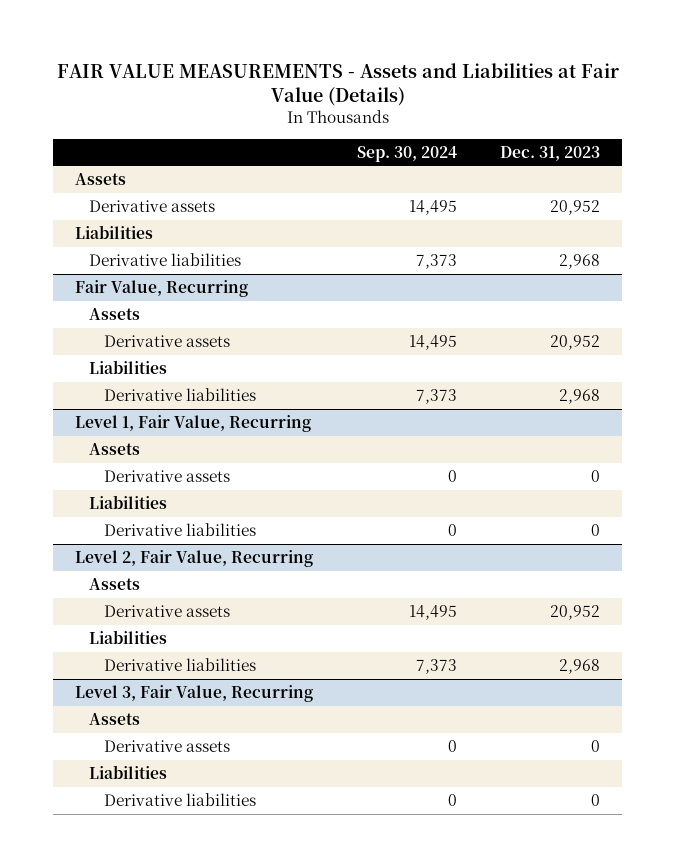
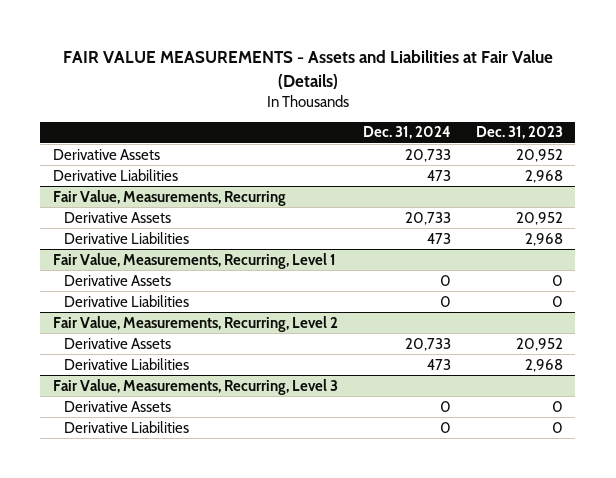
[356,145,457,162] Sep. 30, 2024 -> none
none -> [362,126,451,140] Dec. 31, 2024
[75,173,127,186] Assets -> none
[75,225,154,240] Liabilities -> none
[89,308,141,321] Assets -> none
[89,360,168,375] Liabilities -> none
[89,443,141,456] Assets -> none
[89,495,168,510] Liabilities -> none
[89,578,141,591] Assets -> none
[89,630,168,645] Liabilities -> none
[89,713,141,726] Assets -> none
[89,765,168,780] Liabilities -> none
[89,200,216,213] Derivative assets -> [52,148,160,160] Derivative Assets
[89,253,242,267] Derivative liabilities -> [52,168,178,181] Derivative Liabilities
[75,280,249,298] Fair Value, Recurring -> [52,189,286,206] Fair Value, Measurements, Recurring
[103,335,230,348] Derivative assets -> [64,211,172,223] Derivative Assets
[103,388,256,402] Derivative liabilities -> [64,231,190,244] Derivative Liabilities
[75,415,312,433] Level 1, Fair Value, Recurring -> [52,252,336,269] Fair Value, Measurements, Recurring, Level 1
[103,470,230,483] Derivative assets -> [64,274,172,286] Derivative Assets
[103,523,256,537] Derivative liabilities -> [64,294,190,307] Derivative Liabilities
[75,550,314,568] Level 2, Fair Value, Recurring -> [52,315,338,332] Fair Value, Measurements, Recurring, Level 2
[103,605,230,618] Derivative assets -> [64,337,172,349] Derivative Assets
[103,658,256,672] Derivative liabilities -> [64,357,190,370] Derivative Liabilities
[75,685,314,703] Level 3, Fair Value, Recurring -> [52,378,338,395] Fair Value, Measurements, Recurring, Level 3
[103,740,230,753] Derivative assets -> [64,400,172,412] Derivative Assets
[103,793,256,807] Derivative liabilities -> [64,420,190,433] Derivative Liabilities

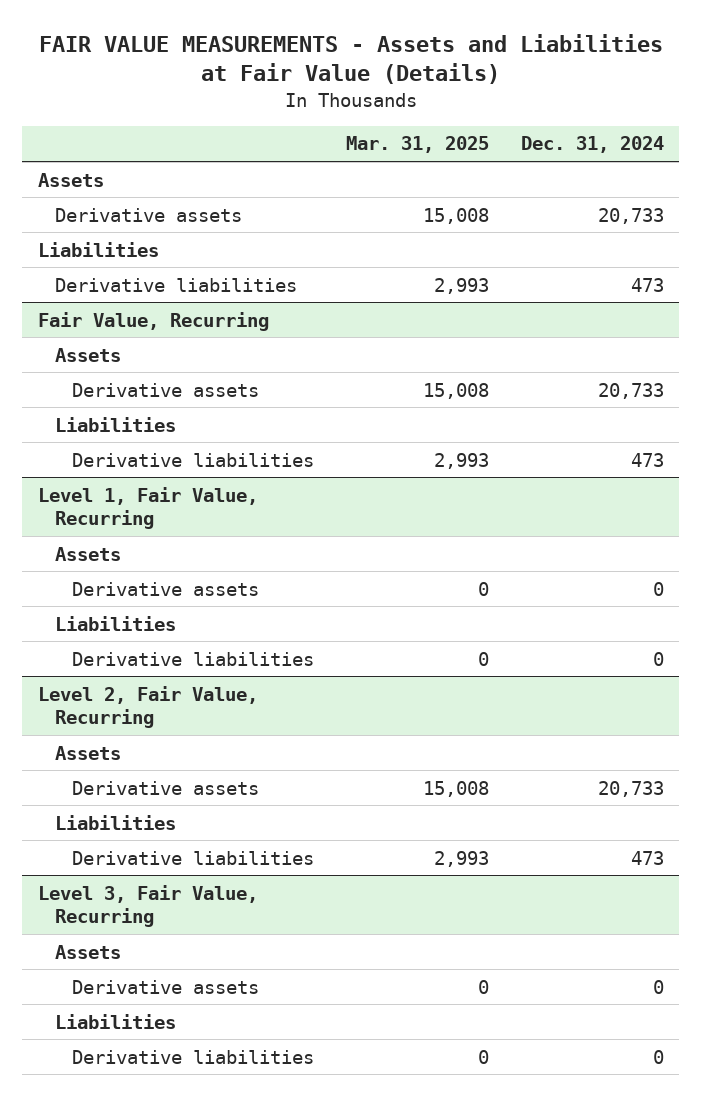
[475,126,563,140] Dec. 31, 2023 -> none
none -> [345,136,489,154] Mar. 31, 2025
none -> [38,172,105,187] Assets
[52,148,160,160] Derivative Assets -> [55,207,243,222] Derivative assets
none -> [38,241,160,257] Liabilities
[52,168,178,181] Derivative Liabilities -> [55,277,298,292] Derivative liabilities
[52,189,286,206] Fair Value, Measurements, Recurring -> [38,311,270,331] Fair Value, Recurring
none -> [55,347,122,362] Assets
[64,211,172,223] Derivative Assets -> [72,382,260,397] Derivative assets
none -> [55,416,177,432] Liabilities
[64,231,190,244] Derivative Liabilities -> [72,452,315,467] Derivative liabilities
[52,252,336,269] Fair Value, Measurements, Recurring, Level 1 -> [38,486,259,530] Level 1, Fair Value, Recurring
none -> [55,546,122,561] Assets
[64,274,172,286] Derivative Assets -> [72,581,260,596] Derivative assets
none -> [55,615,177,631] Liabilities
[64,294,190,307] Derivative Liabilities -> [72,651,315,666] Derivative liabilities
[52,315,338,332] Fair Value, Measurements, Recurring, Level 2 -> [38,685,259,729] Level 2, Fair Value, Recurring
none -> [55,745,122,760] Assets
[64,337,172,349] Derivative Assets -> [72,780,260,795] Derivative assets
none -> [55,814,177,830] Liabilities
[64,357,190,370] Derivative Liabilities -> [72,850,315,865] Derivative liabilities
[52,378,338,395] Fair Value, Measurements, Recurring, Level 3 -> [38,884,259,928] Level 3, Fair Value, Recurring
none -> [55,944,122,959] Assets
[64,400,172,412] Derivative Assets -> [72,979,260,994] Derivative assets
none -> [55,1013,177,1029] Liabilities
[64,420,190,433] Derivative Liabilities -> [72,1049,315,1064] Derivative liabilities

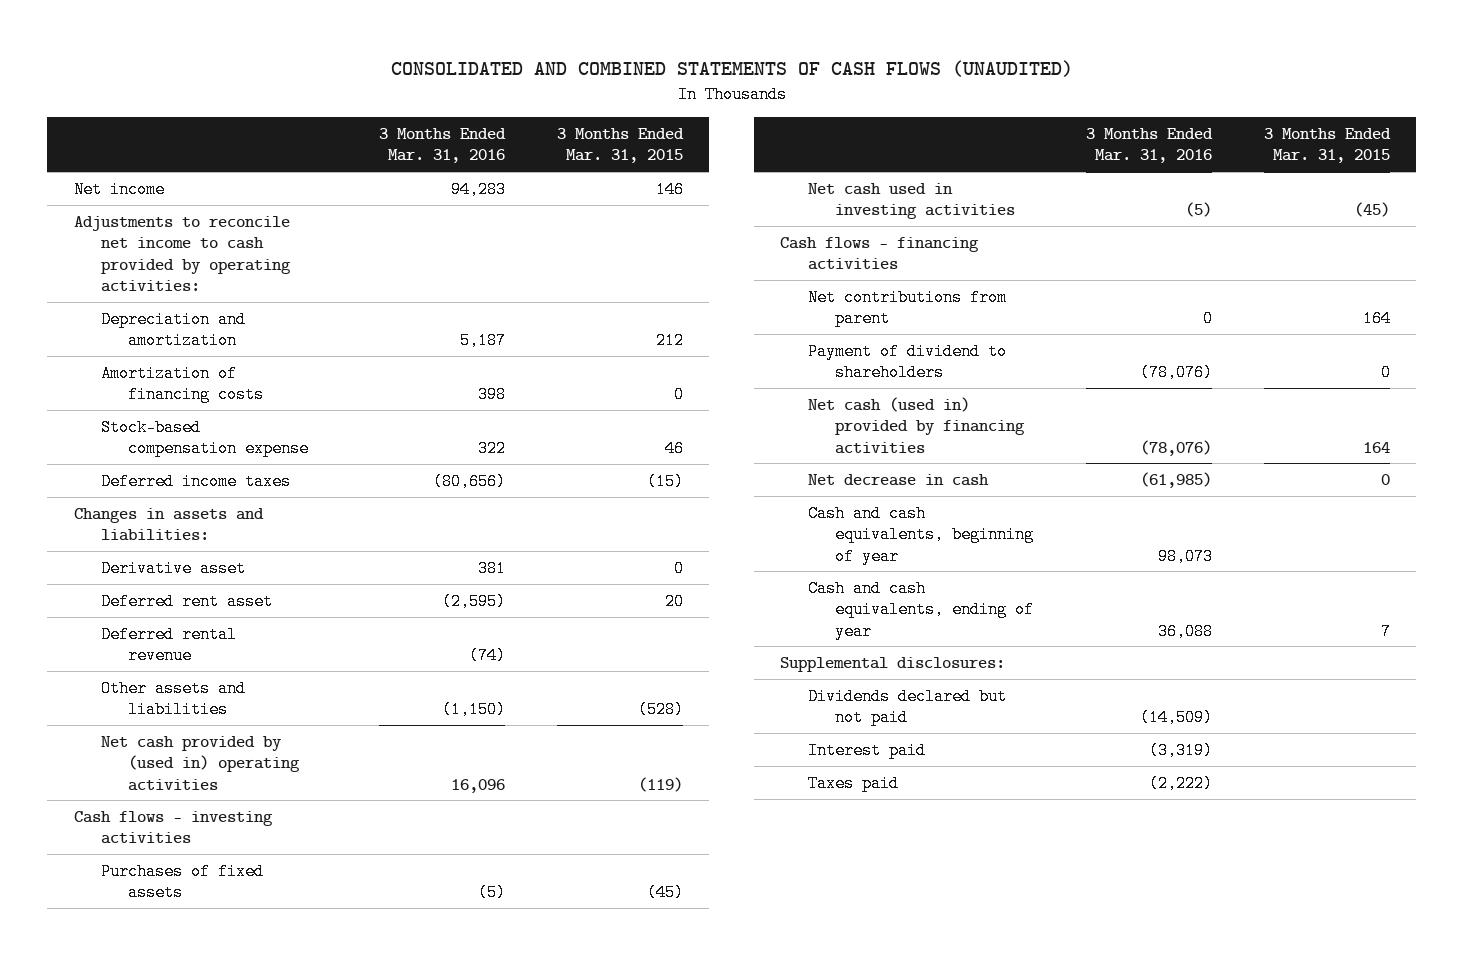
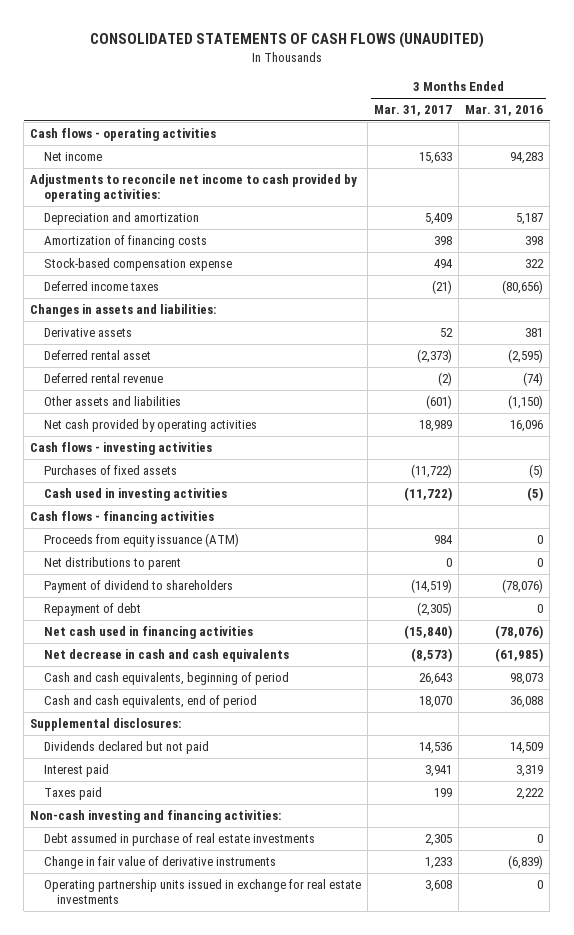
[390,60,1073,78] CONSOLIDATED AND COMBINED STATEMENTS OF CASH FLOWS (UNAUDITED) -> [89,32,484,49] CONSOLIDATED STATEMENTS OF CASH FLOWS (UNAUDITED)
[557,127,685,164] 3 Months Ended Mar. 31, 2015 -> none
none -> [373,105,452,117] Mar. 31, 2017
none -> [30,128,217,142] Cash flows - operating activities
[100,559,246,577] Derivative asset -> [43,328,132,338] Derivative assets
[100,592,273,610] Deferred rent asset -> [43,350,151,361] Deferred rental asset
[100,735,301,791] Net cash provided by (used in) operating activities -> [43,419,257,433] Net cash provided by operating activities
[807,182,1015,220] Net cash used in investing activities -> [43,488,227,502] Cash used in investing activities
[807,288,1007,328] Net contributions from parent -> none
none -> [43,533,239,548] Proceeds from equity issuance (ATM)
none -> [43,557,181,571] Net distributions to parent
none -> [43,603,141,617] Repayment of debt
[807,396,1025,454] Net cash (used in) provided by financing activities -> [43,626,253,640] Net cash used in financing activities
[807,473,989,486] Net decrease in cash -> [43,649,289,663] Net decrease in cash and cash equivalents
[807,504,1034,565] Cash and cash equivalents, beginning of year -> [43,672,289,686] Cash and cash equivalents, beginning of period
[807,579,1034,640] Cash and cash equivalents, ending of year -> [43,695,257,709] Cash and cash equivalents, end of period
[1139,709,1213,727] (14,509) -> [510,742,544,755] 14,509
[1148,741,1213,759] (3,319) -> [516,765,544,778] 3,319
[1148,774,1213,792] (2,222) -> [516,788,545,801] 2,222
none -> [30,810,282,824] Non-cash investing and financing activities:
none -> [43,833,315,847] Debt assumed in purchase of real estate investments
none -> [43,856,276,870] Change in fair value of derivative instruments
none -> [43,879,361,905] Operating partnership units issued in exchange for real estate investments

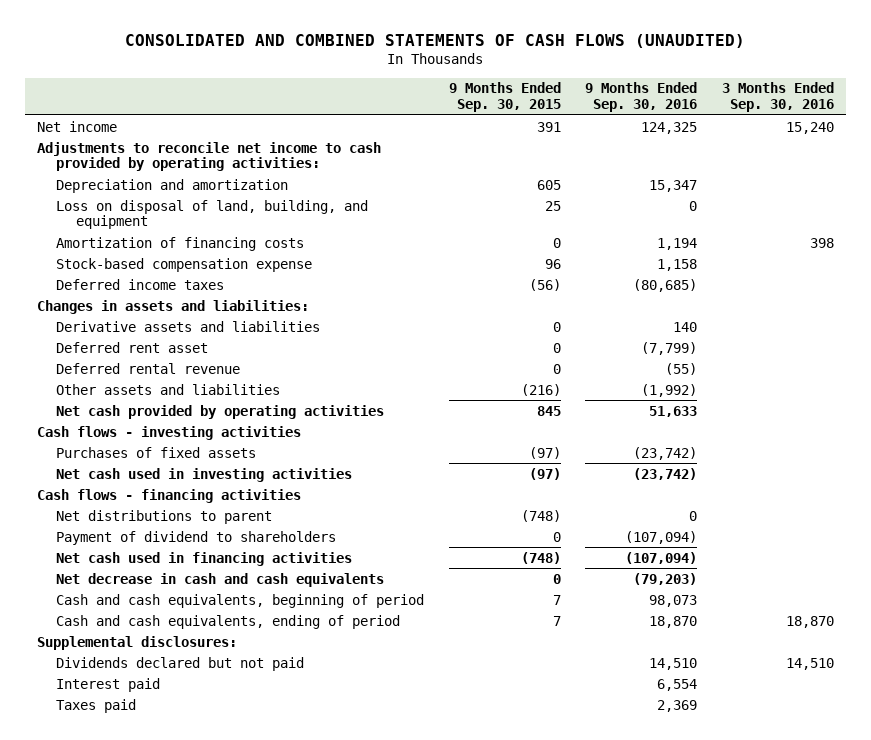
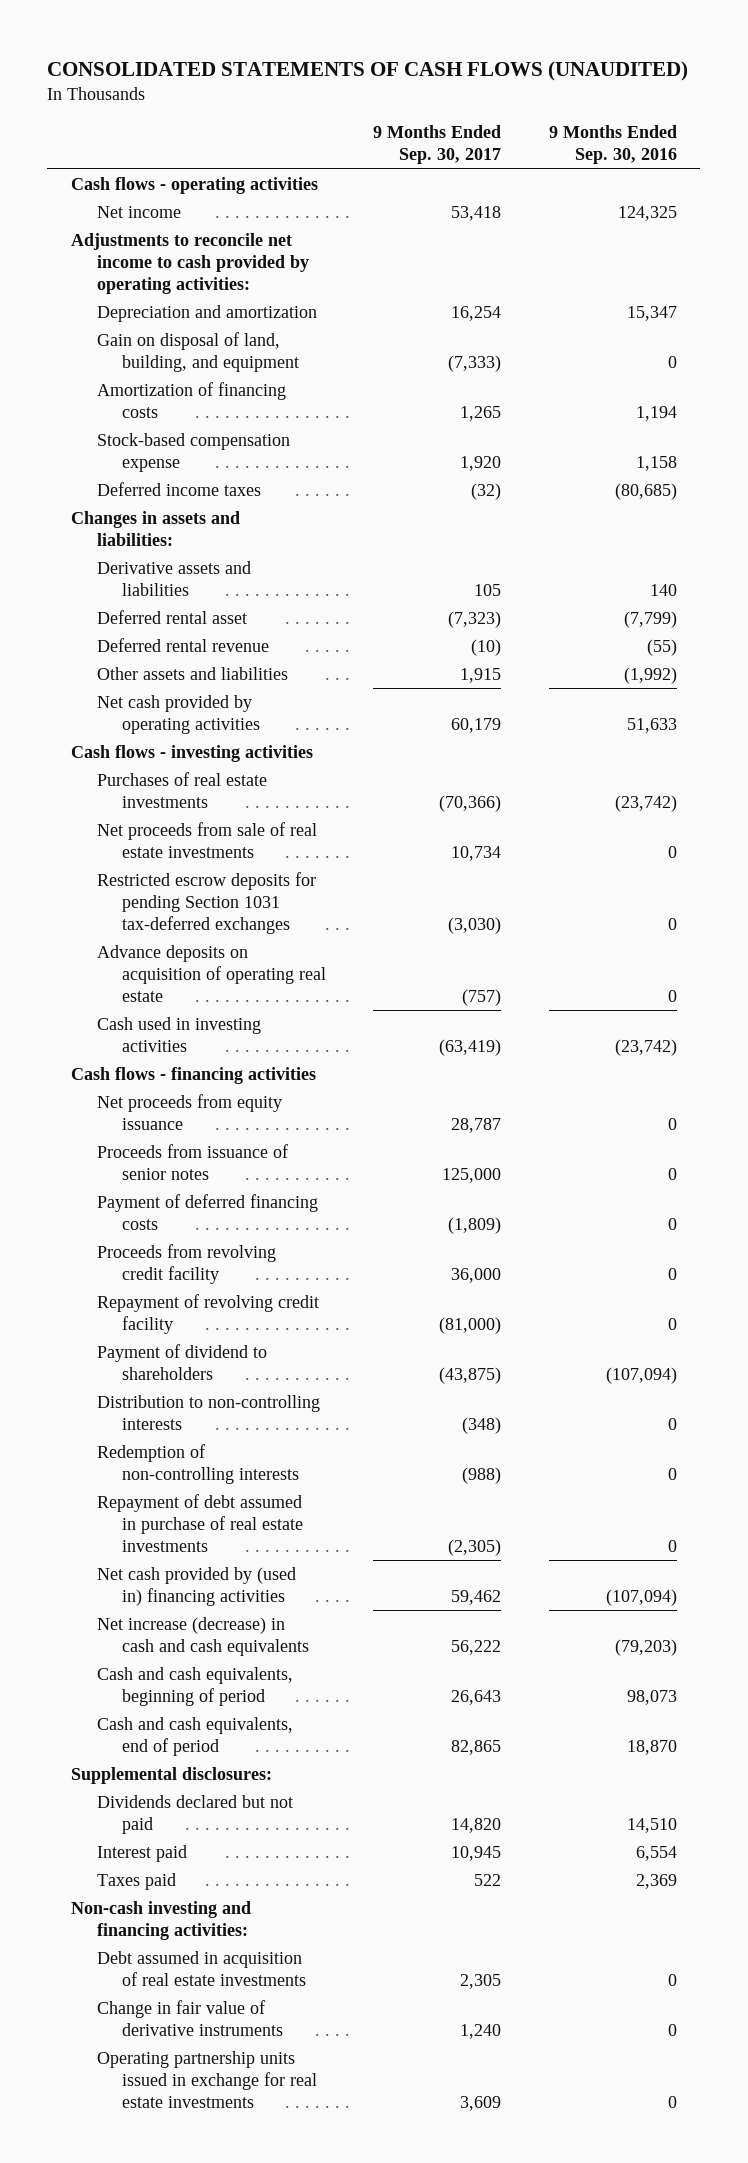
[125,33,746,48] CONSOLIDATED AND COMBINED STATEMENTS OF CASH FLOWS (UNAUDITED) -> [47,60,689,81] CONSOLIDATED STATEMENTS OF CASH FLOWS (UNAUDITED)
[448,82,561,112] 9 Months Ended Sep. 30, 2015 -> none
[721,82,834,112] 3 Months Ended Sep. 30, 2016 -> none
none -> [373,125,502,165] 9 Months Ended Sep. 30, 2017
none -> [71,176,319,194] Cash flows - operating activities
[56,199,369,230] Loss on disposal of land, building, and equipment -> [96,331,300,373] Gain on disposal of land, building, and equipment
[56,341,209,353] Deferred rent asset -> [96,609,247,624] Deferred rental asset
[56,446,257,458] Purchases of fixed assets -> [96,771,267,809] Purchases of real estate investments
none -> [96,821,317,859] Net proceeds from sale of real estate investments
none -> [96,871,316,935] Restricted escrow deposits for pending Section 1031 tax-deferred exchanges
none -> [96,944,327,1003] Advance deposits on acquisition of operating real estate
[56,467,353,482] Net cash used in investing activities -> [96,1016,261,1053] Cash used in investing activities
[56,509,273,524] Net distributions to parent -> none
none -> [96,1093,282,1131] Net proceeds from equity issuance
none -> [96,1143,288,1181] Proceeds from issuance of senior notes
none -> [96,1193,318,1231] Payment of deferred financing costs
none -> [96,1243,276,1285] Proceeds from revolving credit facility
none -> [96,1293,319,1335] Repayment of revolving credit facility
none -> [96,1394,320,1431] Distribution to non-controlling interests
none -> [96,1443,300,1485] Redemption of non-controlling interests
none -> [96,1493,304,1553] Repayment of debt assumed in purchase of real estate investments
[56,551,353,566] Net cash used in financing activities -> [96,1566,296,1607] Net cash provided by (used in) financing activities
[56,572,385,587] Net decrease in cash and cash equivalents -> [96,1616,310,1657] Net increase (decrease) in cash and cash equivalents
[56,614,401,629] Cash and cash equivalents, ending of period -> [96,1716,293,1757] Cash and cash equivalents, end of period
none -> [71,1900,252,1941] Non-cash investing and financing activities:
none -> [96,1950,307,1987] Debt assumed in acquisition of real estate investments
none -> [96,1999,284,2037] Change in fair value of derivative instruments
none -> [96,2050,318,2109] Operating partnership units issued in exchange for real estate investments

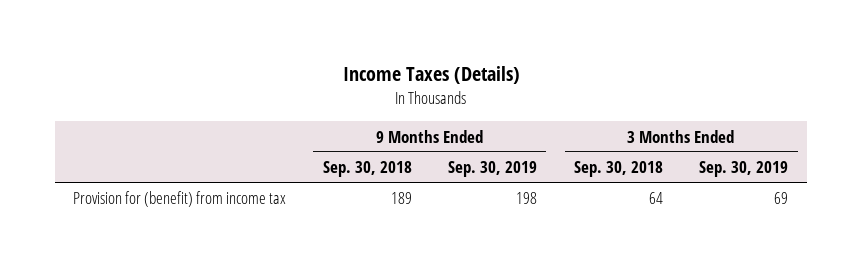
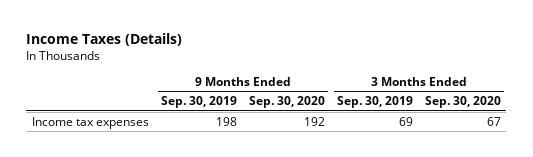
[322,161,412,178] Sep. 30, 2018 -> none
[573,161,663,178] Sep. 30, 2018 -> none
none -> [248,95,325,108] Sep. 30, 2020
none -> [424,95,501,108] Sep. 30, 2020
[73,191,287,208] Provision for (benefit) from income tax -> [32,116,150,129] Income tax expenses

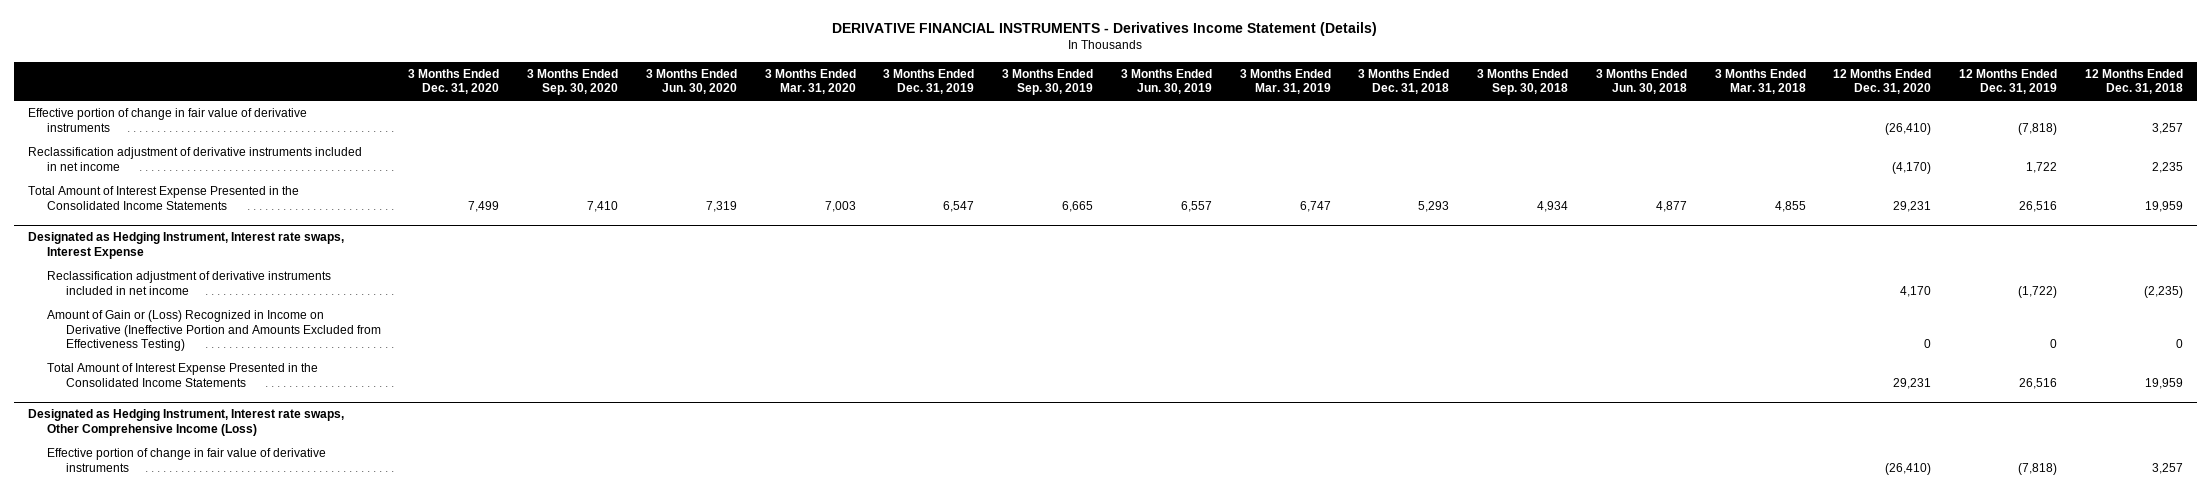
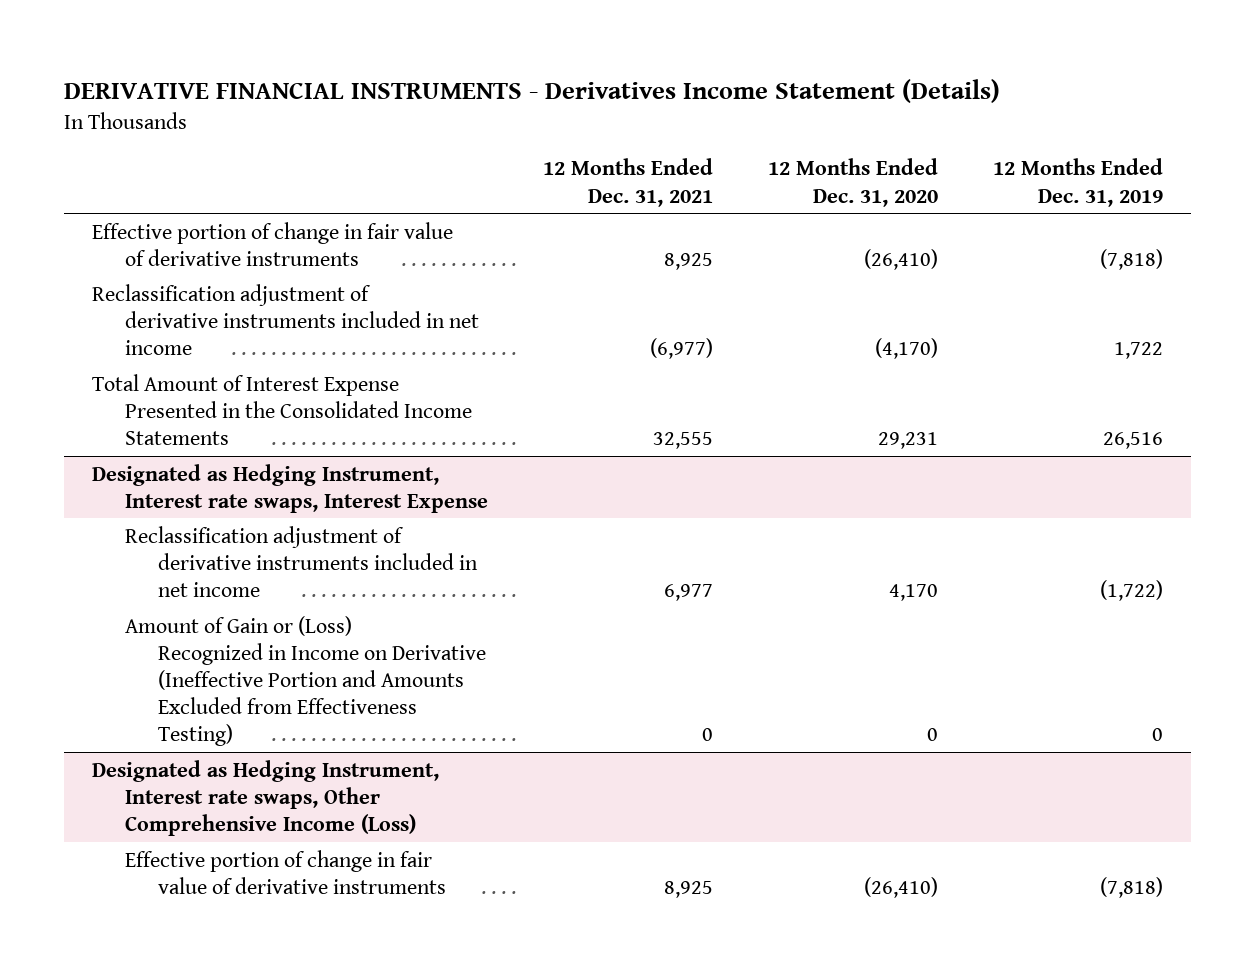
[408,68,500,95] 3 Months Ended Dec. 31, 2020 -> none
[527,68,619,96] 3 Months Ended Sep. 30, 2020 -> none
[645,68,737,95] 3 Months Ended Jun. 30, 2020 -> none
[764,68,856,95] 3 Months Ended Mar. 31, 2020 -> none
[883,68,975,95] 3 Months Ended Dec. 31, 2019 -> none
[1002,68,1094,96] 3 Months Ended Sep. 30, 2019 -> none
[1120,68,1212,95] 3 Months Ended Jun. 30, 2019 -> none
[1239,68,1331,95] 3 Months Ended Mar. 31, 2019 -> none
[1358,68,1450,95] 3 Months Ended Dec. 31, 2018 -> none
[1477,68,1569,96] 3 Months Ended Sep. 30, 2018 -> none
[1595,68,1687,95] 3 Months Ended Jun. 30, 2018 -> none
[1714,68,1806,95] 3 Months Ended Mar. 31, 2018 -> none
[2084,68,2183,95] 12 Months Ended Dec. 31, 2018 -> none
none -> [543,158,714,207] 12 Months Ended Dec. 31, 2021
[46,363,318,387] Total Amount of Interest Expense Presented in the Consolidated Income Statements -> none

